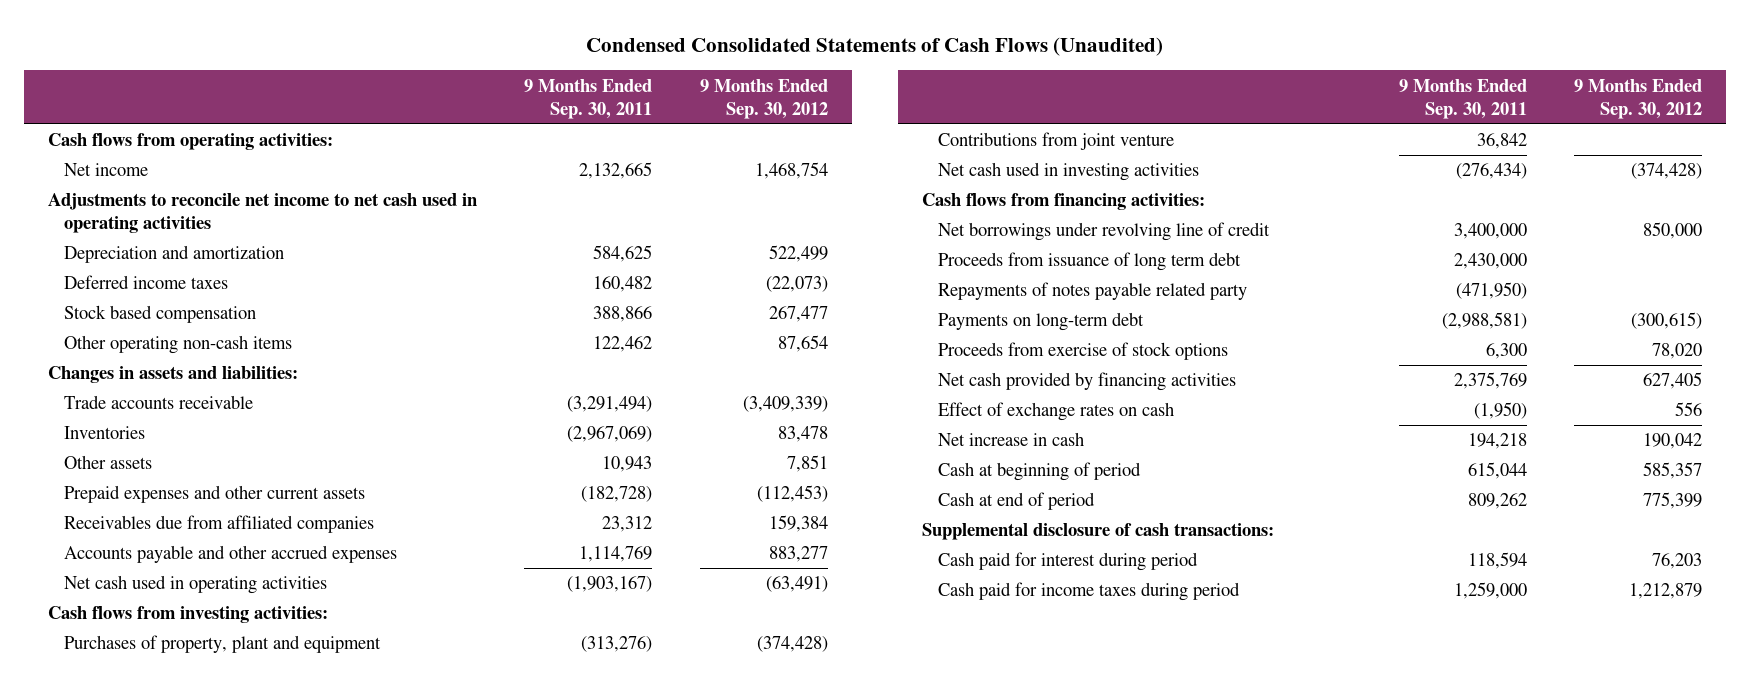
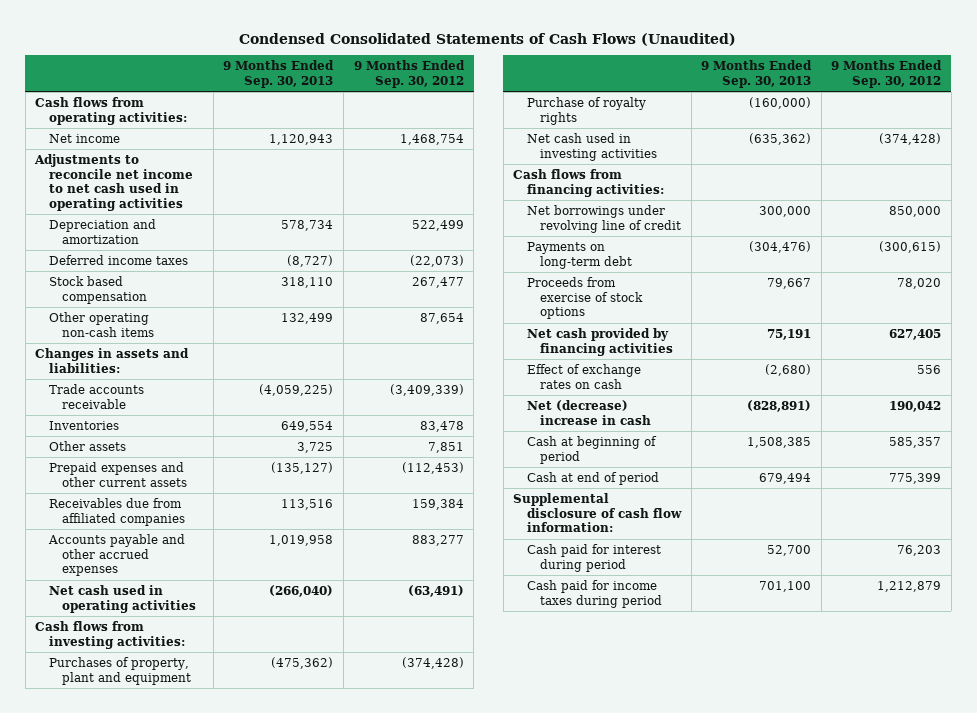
[524,78,653,119] 9 Months Ended Sep. 30, 2011 -> none
none -> [223,60,335,89] 9 Months Ended Sep. 30, 2013
[937,132,1174,151] Contributions from joint venture -> none
none -> [526,96,646,125] Purchase of royalty rights
[937,252,1241,272] Proceeds from issuance of long term debt -> none
[937,282,1247,301] Repayments of notes payable related party -> none
[937,432,1084,447] Net increase in cash -> [526,399,652,425] Net (decrease) increase in cash
[921,523,1274,541] Supplemental disclosure of cash transactions: -> [513,492,682,533] Supplemental disclosure of cash flow information:

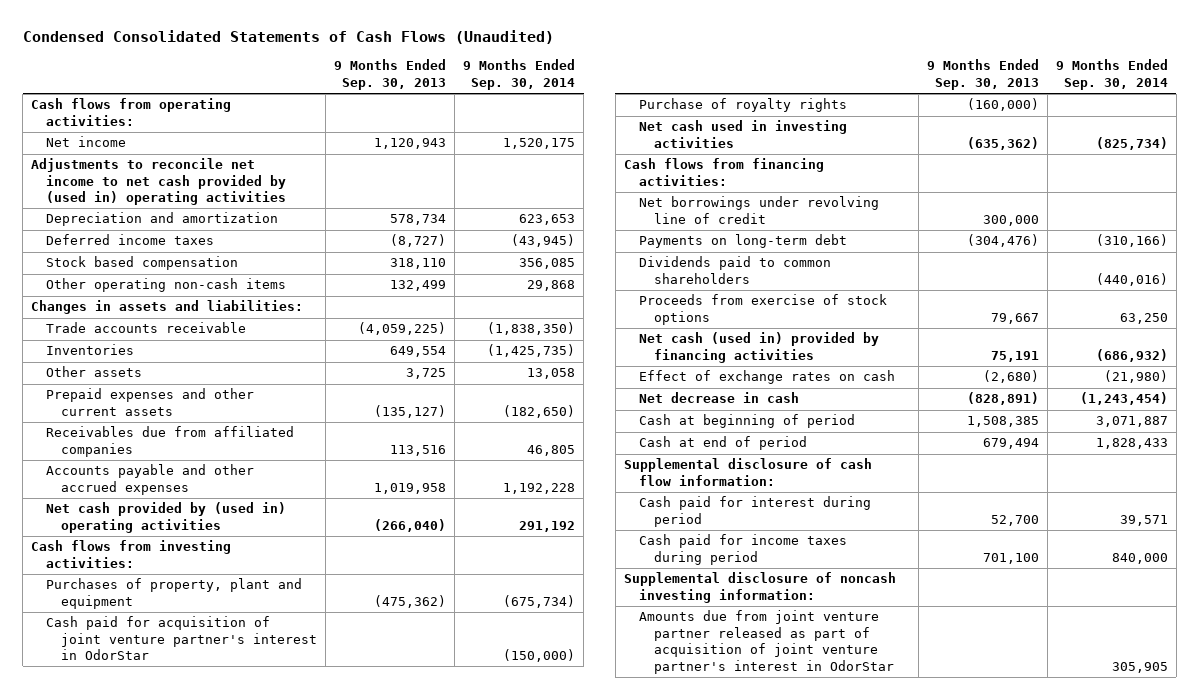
[353,60,465,89] 9 Months Ended Sep. 30, 2012 -> none
none -> [463,59,576,90] 9 Months Ended Sep. 30, 2014
[34,153,193,212] Adjustments to reconcile net income to net cash used in operating activities -> [31,158,287,206] Adjustments to reconcile net income to net cash provided by (used in) operating activities
[48,584,197,613] Net cash used in operating activities -> [46,502,287,533] Net cash provided by (used in) operating activities
none -> [46,616,318,661] Cash paid for acquisition of joint venture partner's interest in OdorStar
none -> [638,256,831,284] Dividends paid to common shareholders
[526,327,674,356] Net cash provided by financing activities -> [638,332,879,363] Net cash (used in) provided by financing activities
[526,399,652,425] Net (decrease) increase in cash -> [638,392,799,404] Net decrease in cash
none -> [623,572,896,603] Supplemental disclosure of noncash investing information:
none -> [638,610,894,674] Amounts due from joint venture partner released as part of acquisition of joint venture partner's interest in OdorStar

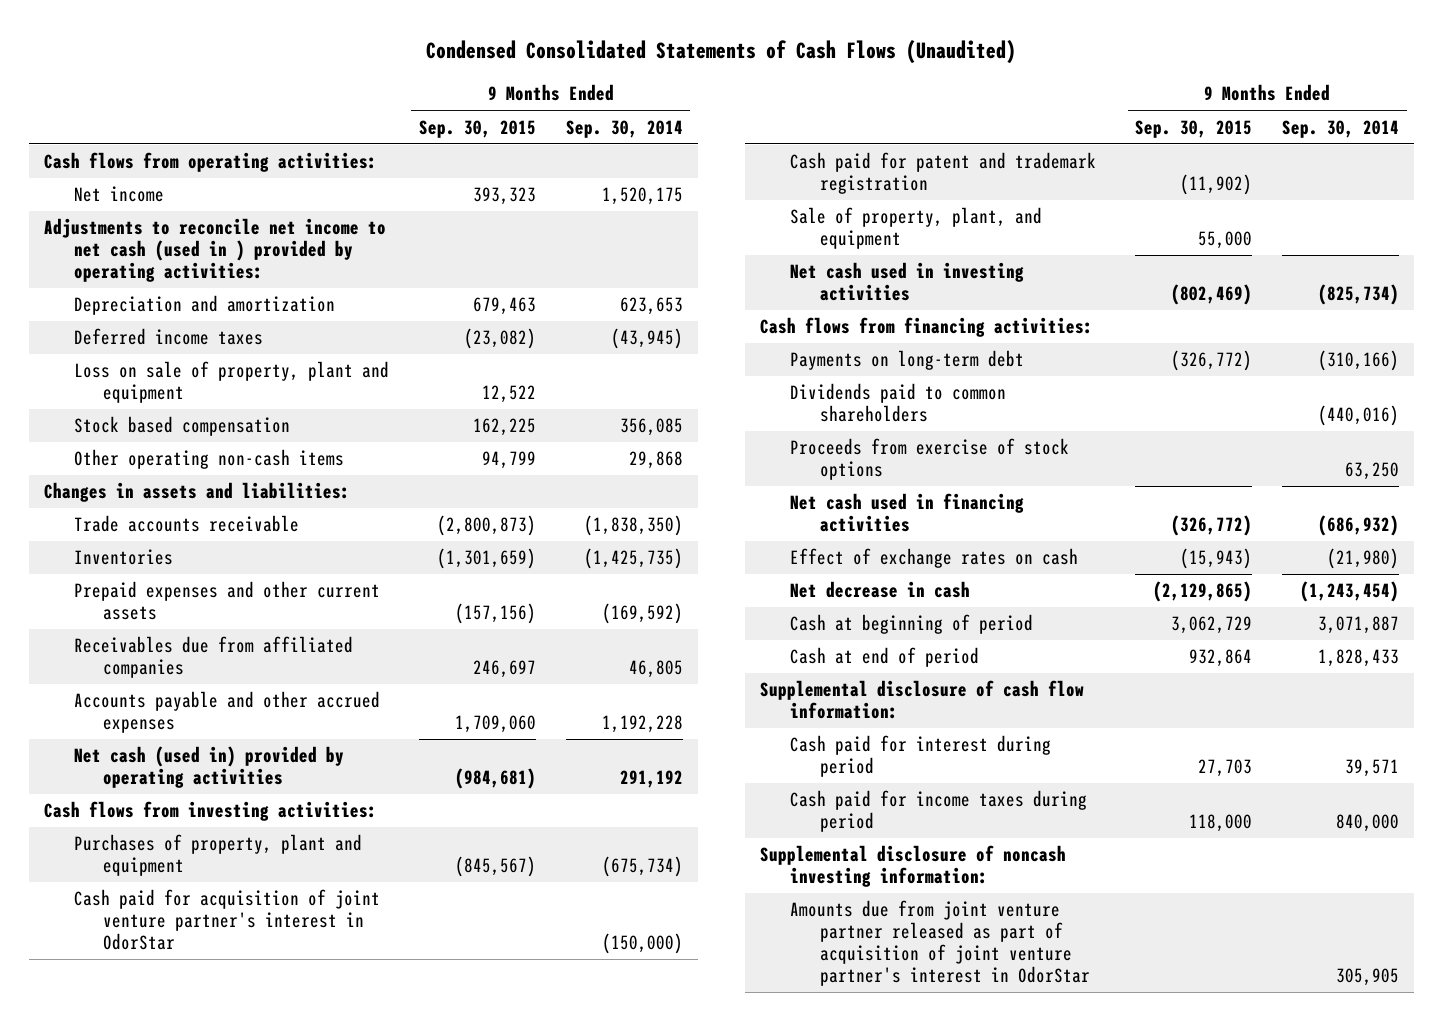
[334,59,447,90] 9 Months Ended Sep. 30, 2013 -> none
none -> [418,119,536,138] Sep. 30, 2015
[31,158,287,206] Adjustments to reconcile net income to net cash provided by (used in) operating activities -> [43,218,386,283] Adjustments to reconcile net income to net cash (used in ) provided by operating activities:
none -> [73,361,389,404] Loss on sale of property, plant and equipment
[46,366,143,378] Other assets -> none
[503,404,576,418] (182,650) -> [601,603,683,625] (169,592)
[46,502,287,533] Net cash provided by (used in) operating activities -> [73,746,344,789] Net cash (used in) provided by operating activities
[638,98,847,113] Purchase of royalty rights -> none
none -> [789,152,1096,195] Cash paid for patent and trademark registration
none -> [789,207,1042,250] Sale of property, plant, and equipment
[638,196,879,224] Net borrowings under revolving line of credit -> none
[638,332,879,363] Net cash (used in) provided by financing activities -> [789,493,1024,533] Net cash used in financing activities

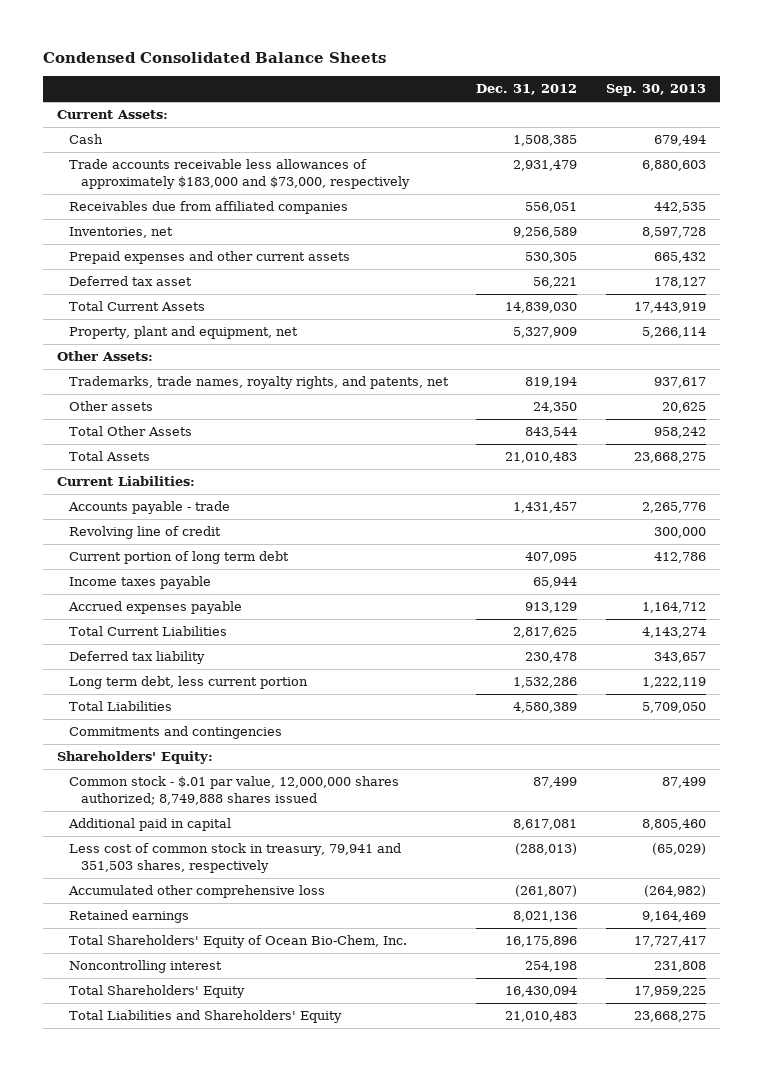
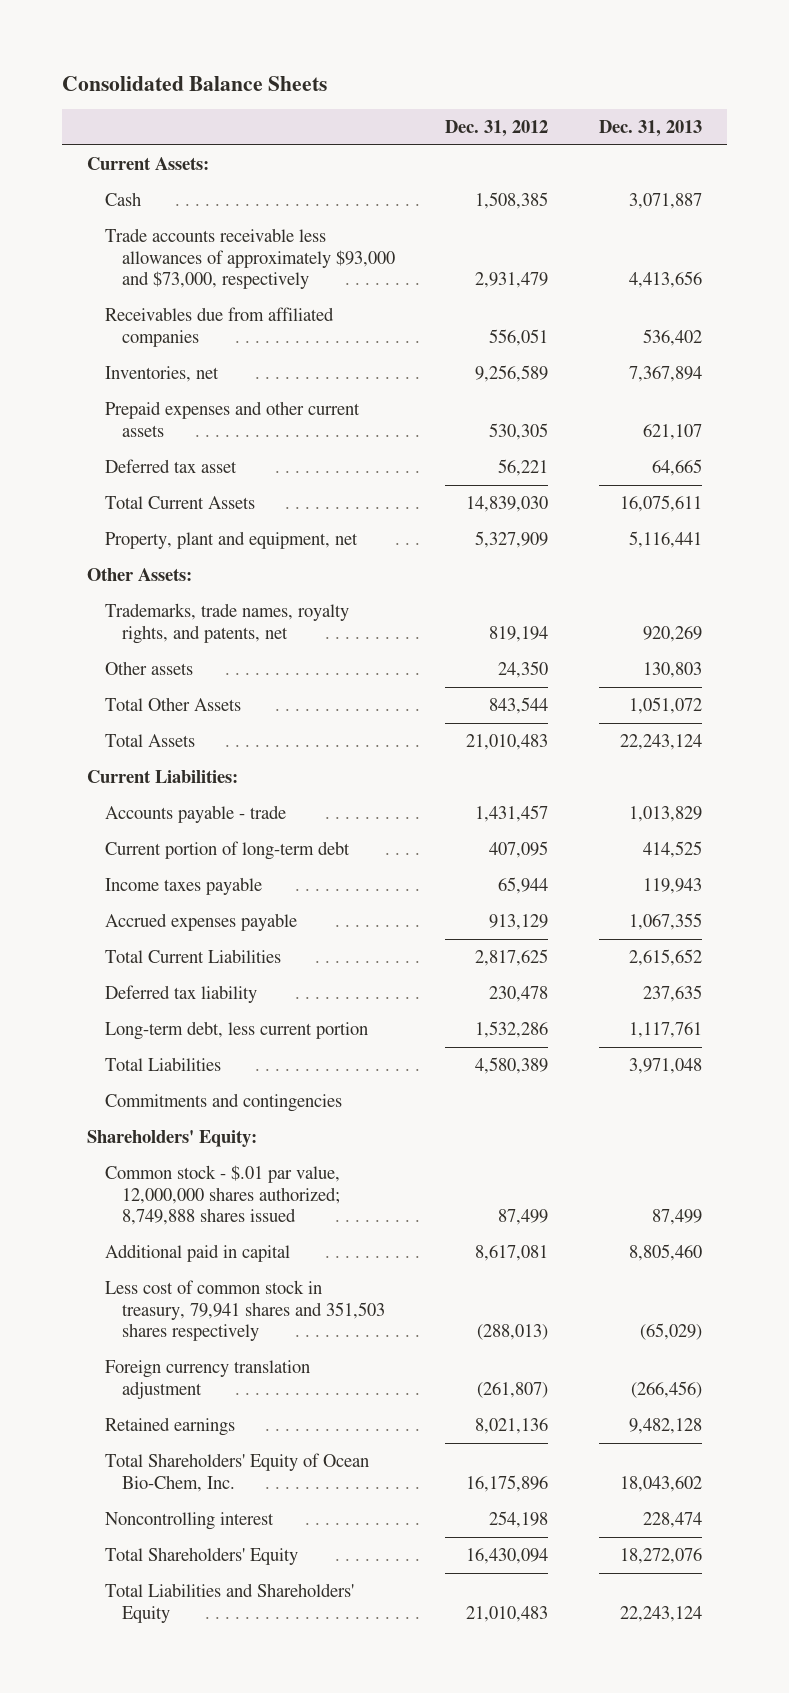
[43,52,387,64] Condensed Consolidated Balance Sheets -> [61,75,327,91] Consolidated Balance Sheets
[605,84,706,97] Sep. 30, 2013 -> none
none -> [598,120,702,138] Dec. 31, 2013
[68,159,410,189] Trade accounts receivable less allowances of approximately $183,000 and $73,000, respectively -> [104,228,395,290] Trade accounts receivable less allowances of approximately $93,000 and $73,000, respectively
[68,526,221,540] Revolving line of credit -> none
[68,551,289,565] Current portion of long term debt -> [104,841,350,861] Current portion of long-term debt
[68,676,308,690] Long term debt, less current portion -> [104,1021,368,1041] Long-term debt, less current portion
[68,843,401,873] Less cost of common stock in treasury, 79,941 and 351,503 shares, respectively -> [104,1280,385,1342] Less cost of common stock in treasury, 79,941 shares and 351,503 shares respectively
[67,885,325,899] Accumulated other comprehensive loss -> [104,1360,310,1399] Foreign currency translation adjustment

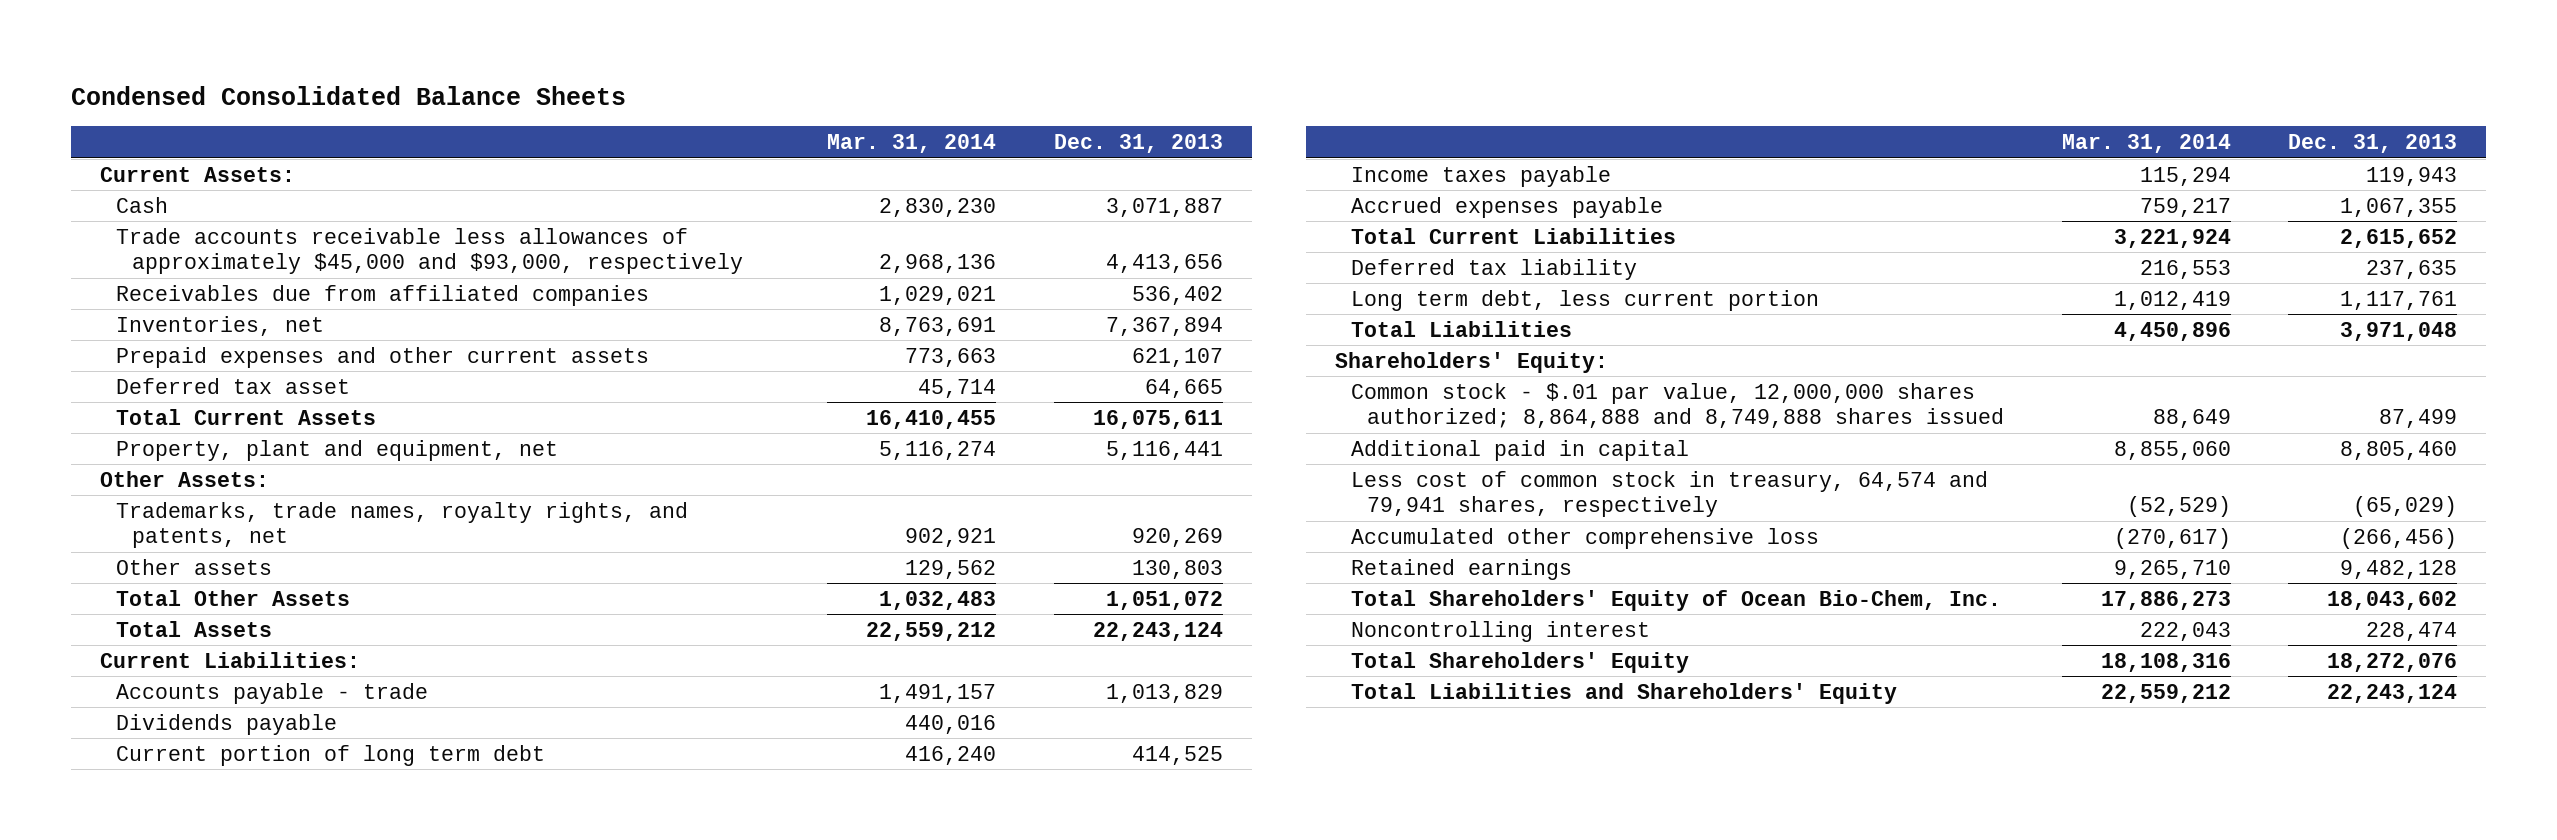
[61,75,327,91] Consolidated Balance Sheets -> [70,85,626,105] Condensed Consolidated Balance Sheets
[445,120,549,138] Dec. 31, 2012 -> none
none -> [826,134,996,154] Mar. 31, 2014
[104,228,395,290] Trade accounts receivable less allowances of approximately $93,000 and $73,000, respectively -> [115,227,743,275] Trade accounts receivable less allowances of approximately $45,000 and $93,000, respectively
none -> [115,713,337,735] Dividends payable
[104,841,350,861] Current portion of long-term debt -> [115,744,545,766] Current portion of long term debt
[104,1021,368,1041] Long-term debt, less current portion -> [1350,289,1819,311] Long term debt, less current portion
[104,1093,342,1113] Commitments and contingencies -> none
[104,1165,340,1226] Common stock - $.01 par value, 12,000,000 shares authorized; 8,749,888 shares issued -> [1350,382,2004,429] Common stock - $.01 par value, 12,000,000 shares authorized; 8,864,888 and 8,749,888 shares issued
[104,1280,385,1342] Less cost of common stock in treasury, 79,941 shares and 351,503 shares respectively -> [1350,470,1988,518] Less cost of common stock in treasury, 64,574 and 79,941 shares, respectively
[104,1360,310,1399] Foreign currency translation adjustment -> [1350,527,1819,549] Accumulated other comprehensive loss

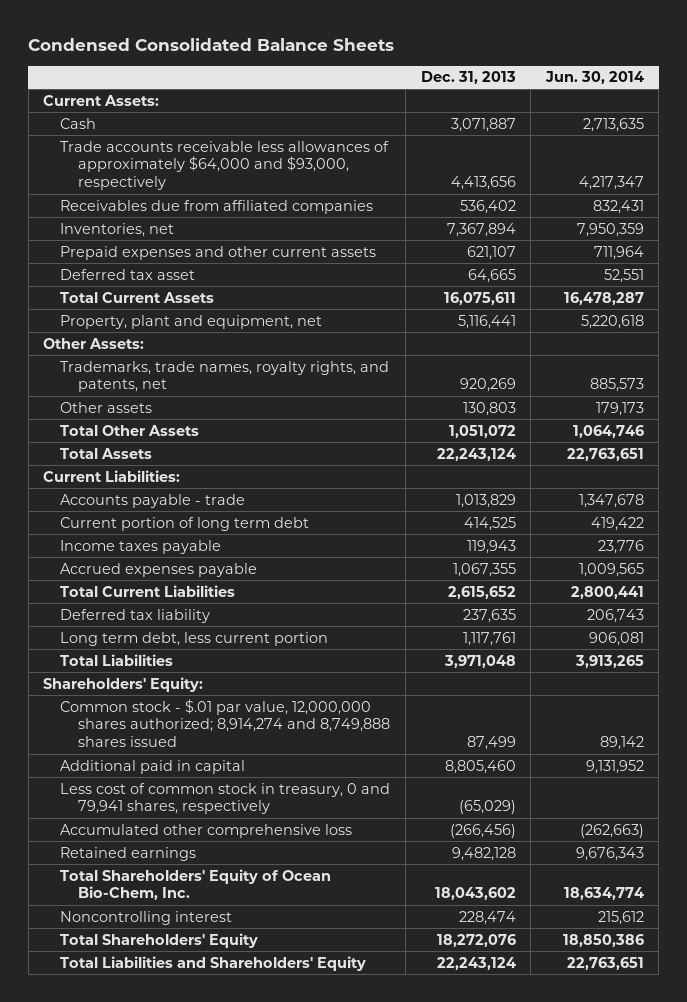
[826,134,996,154] Mar. 31, 2014 -> none
none -> [544,71,644,85] Jun. 30, 2014
[115,227,743,275] Trade accounts receivable less allowances of approximately $45,000 and $93,000, respectively -> [60,140,390,191] Trade accounts receivable less allowances of approximately $64,000 and $93,000, respectively
[115,713,337,735] Dividends payable -> none
[1350,382,2004,429] Common stock - $.01 par value, 12,000,000 shares authorized; 8,864,888 and 8,749,888 shares issued -> [60,698,390,748] Common stock - $.01 par value, 12,000,000 shares authorized; 8,914,274 and 8,749,888 shares issued
[1350,470,1988,518] Less cost of common stock in treasury, 64,574 and 79,941 shares, respectively -> [60,782,391,815] Less cost of common stock in treasury, 0 and 79,941 shares, respectively

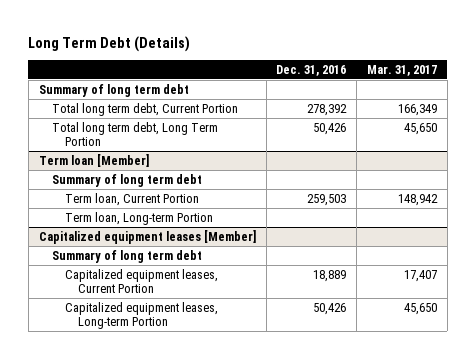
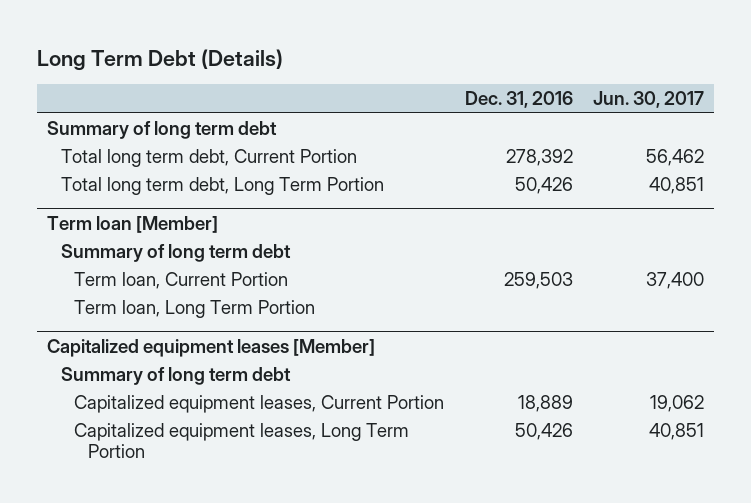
[367,65,438,77] Mar. 31, 2017 -> none
none -> [592,91,704,109] Jun. 30, 2017
[65,211,214,225] Term loan, Long-term Portion -> [74,299,316,318] Term loan, Long Term Portion
[65,301,219,330] Capitalized equipment leases, Long-term Portion -> [74,422,410,459] Capitalized equipment leases, Long Term Portion

